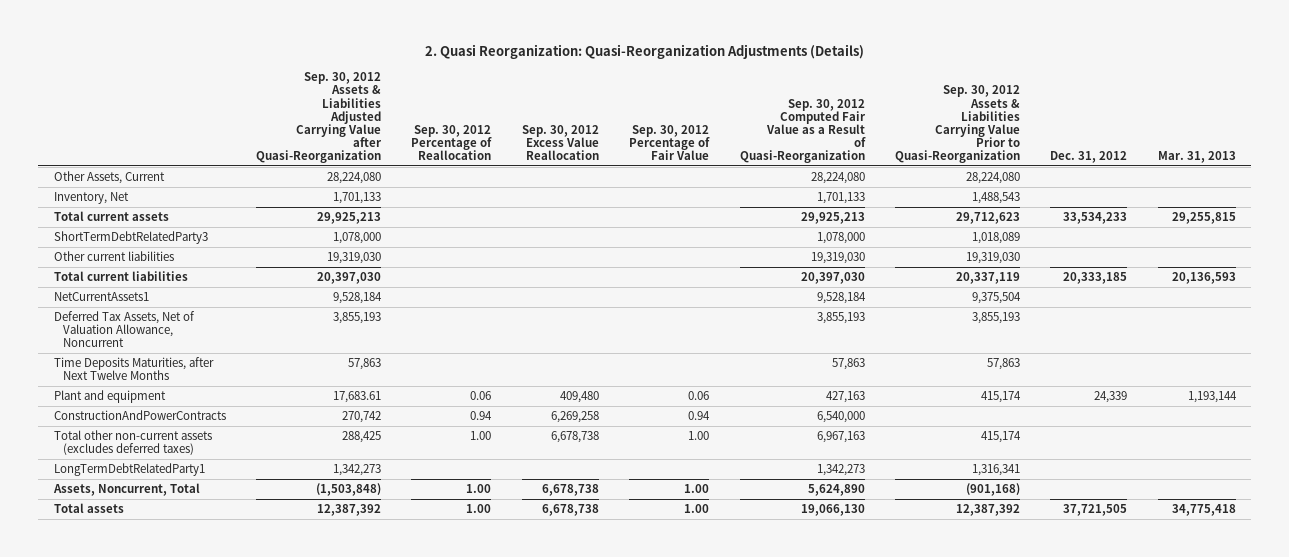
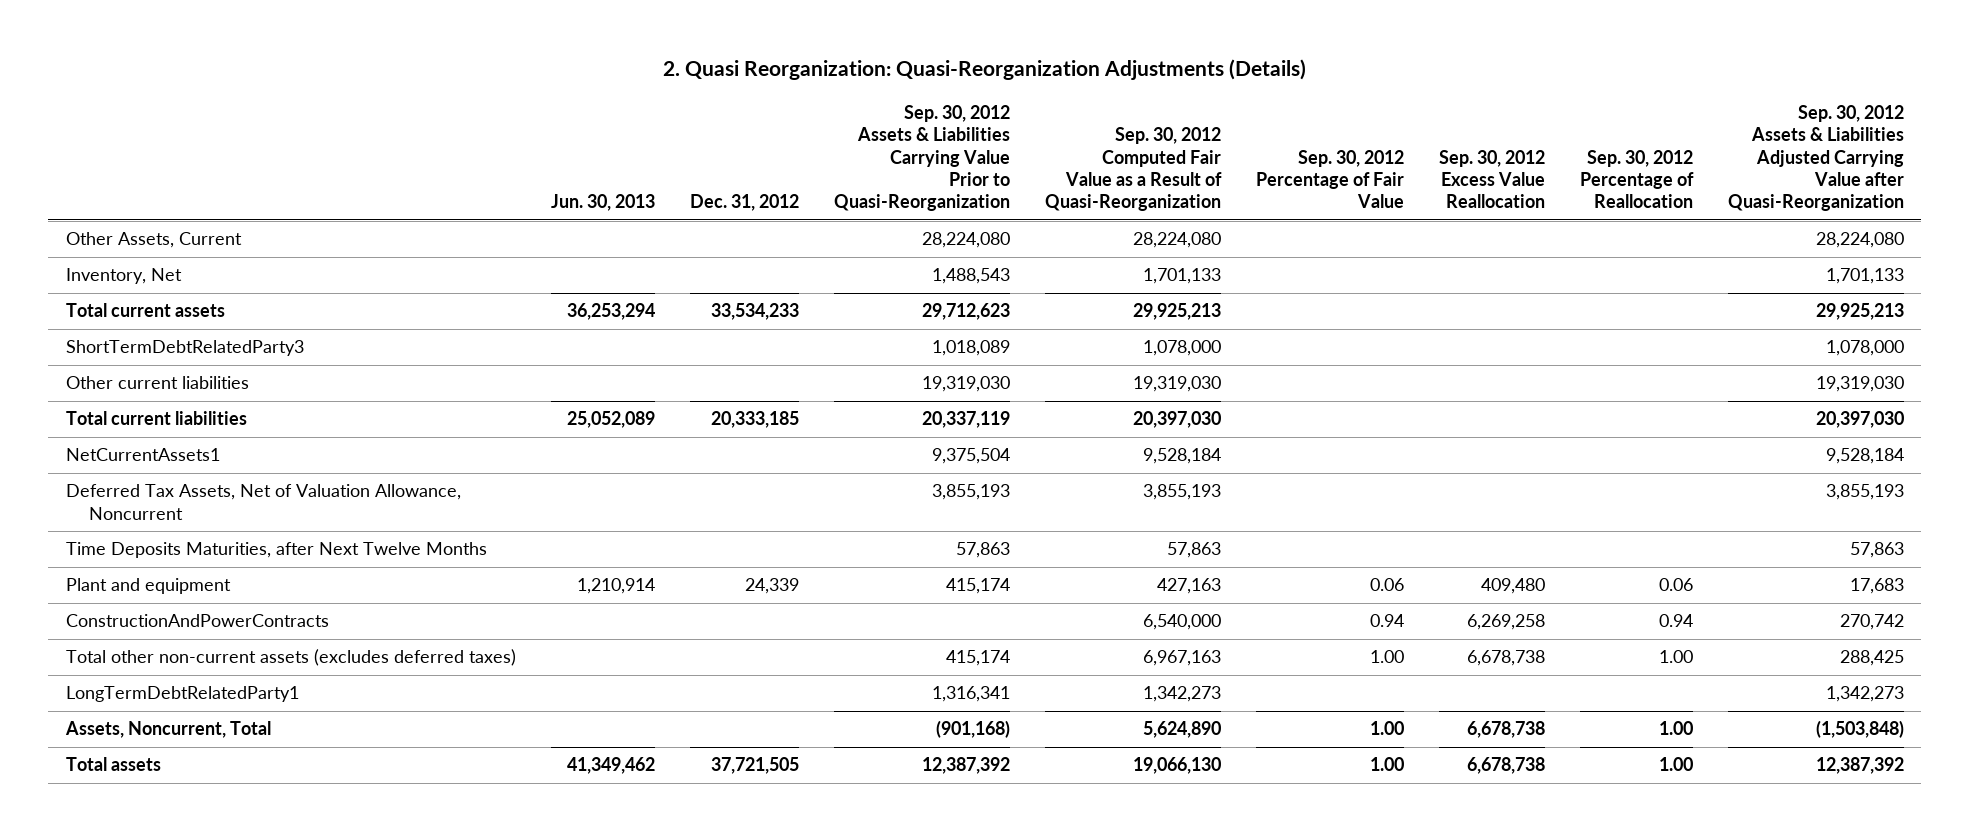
[1157,150,1236,163] Mar. 31, 2013 -> none
none -> [550,194,655,212] Jun. 30, 2013
[333,390,382,403] 17,683.61 -> [1849,578,1904,595] 17,683

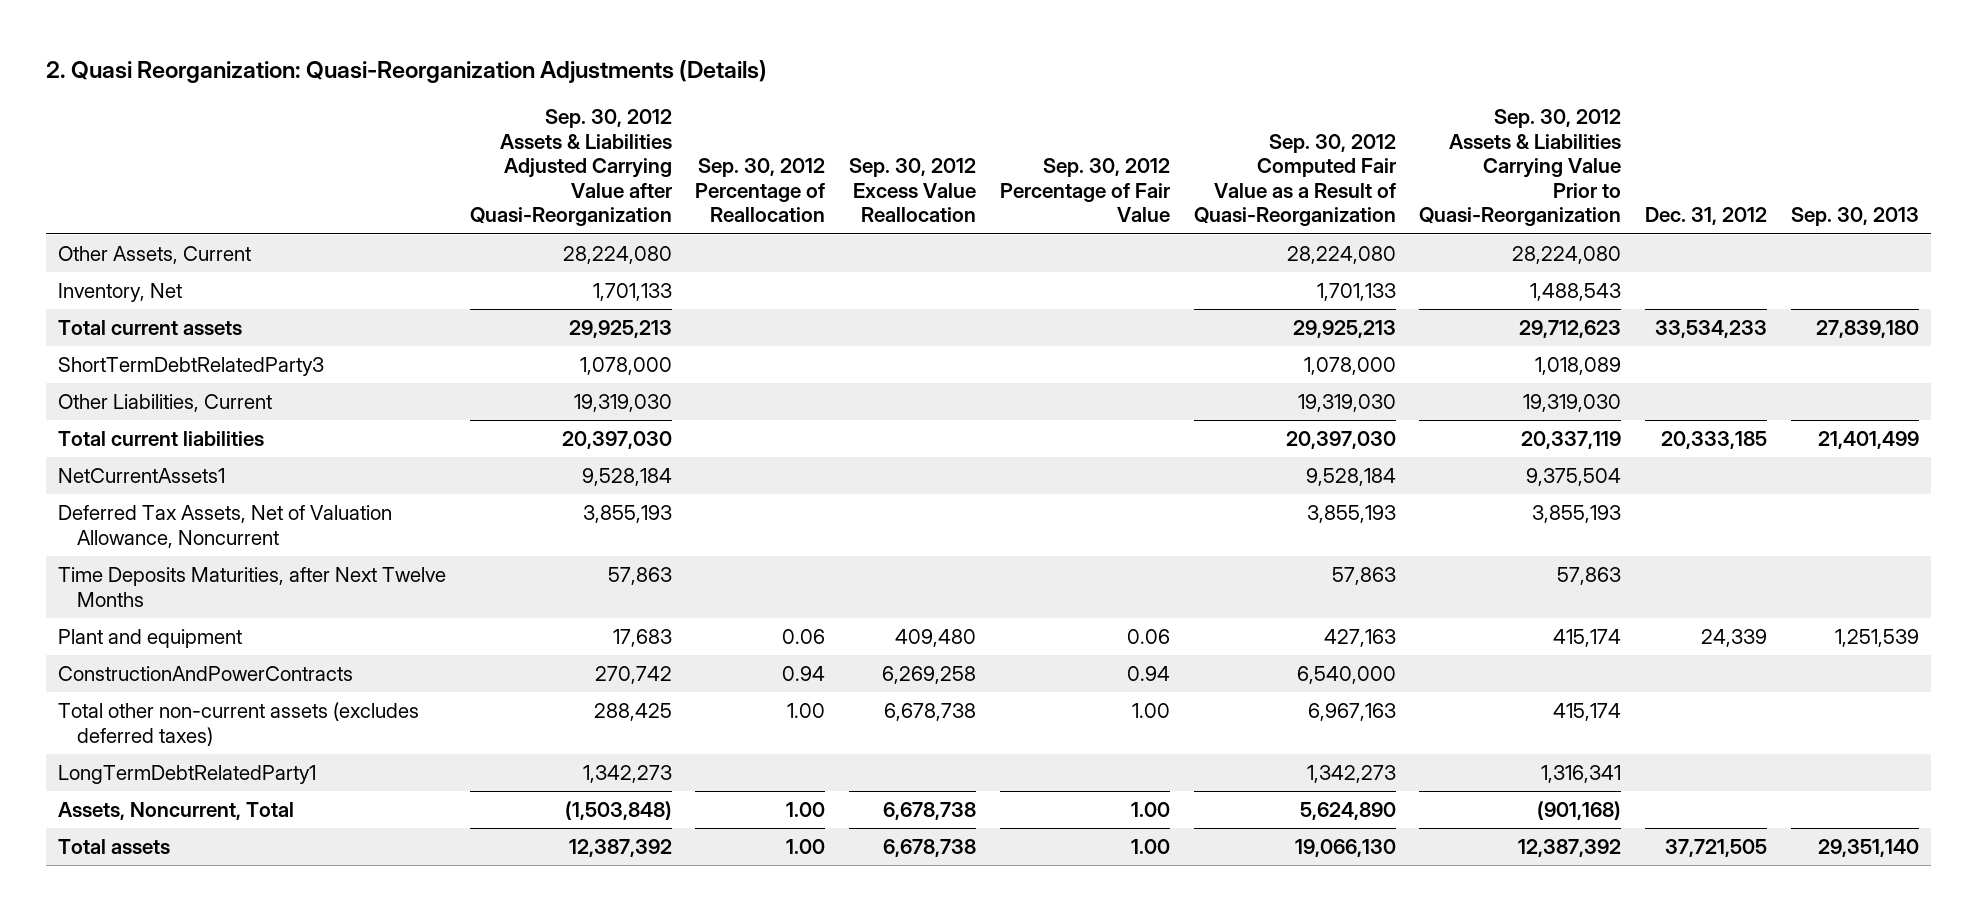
[550,194,655,212] Jun. 30, 2013 -> none
none -> [1790,207,1919,227] Sep. 30, 2013
[65,376,249,390] Other current liabilities -> [57,394,272,413] Other Liabilities, Current

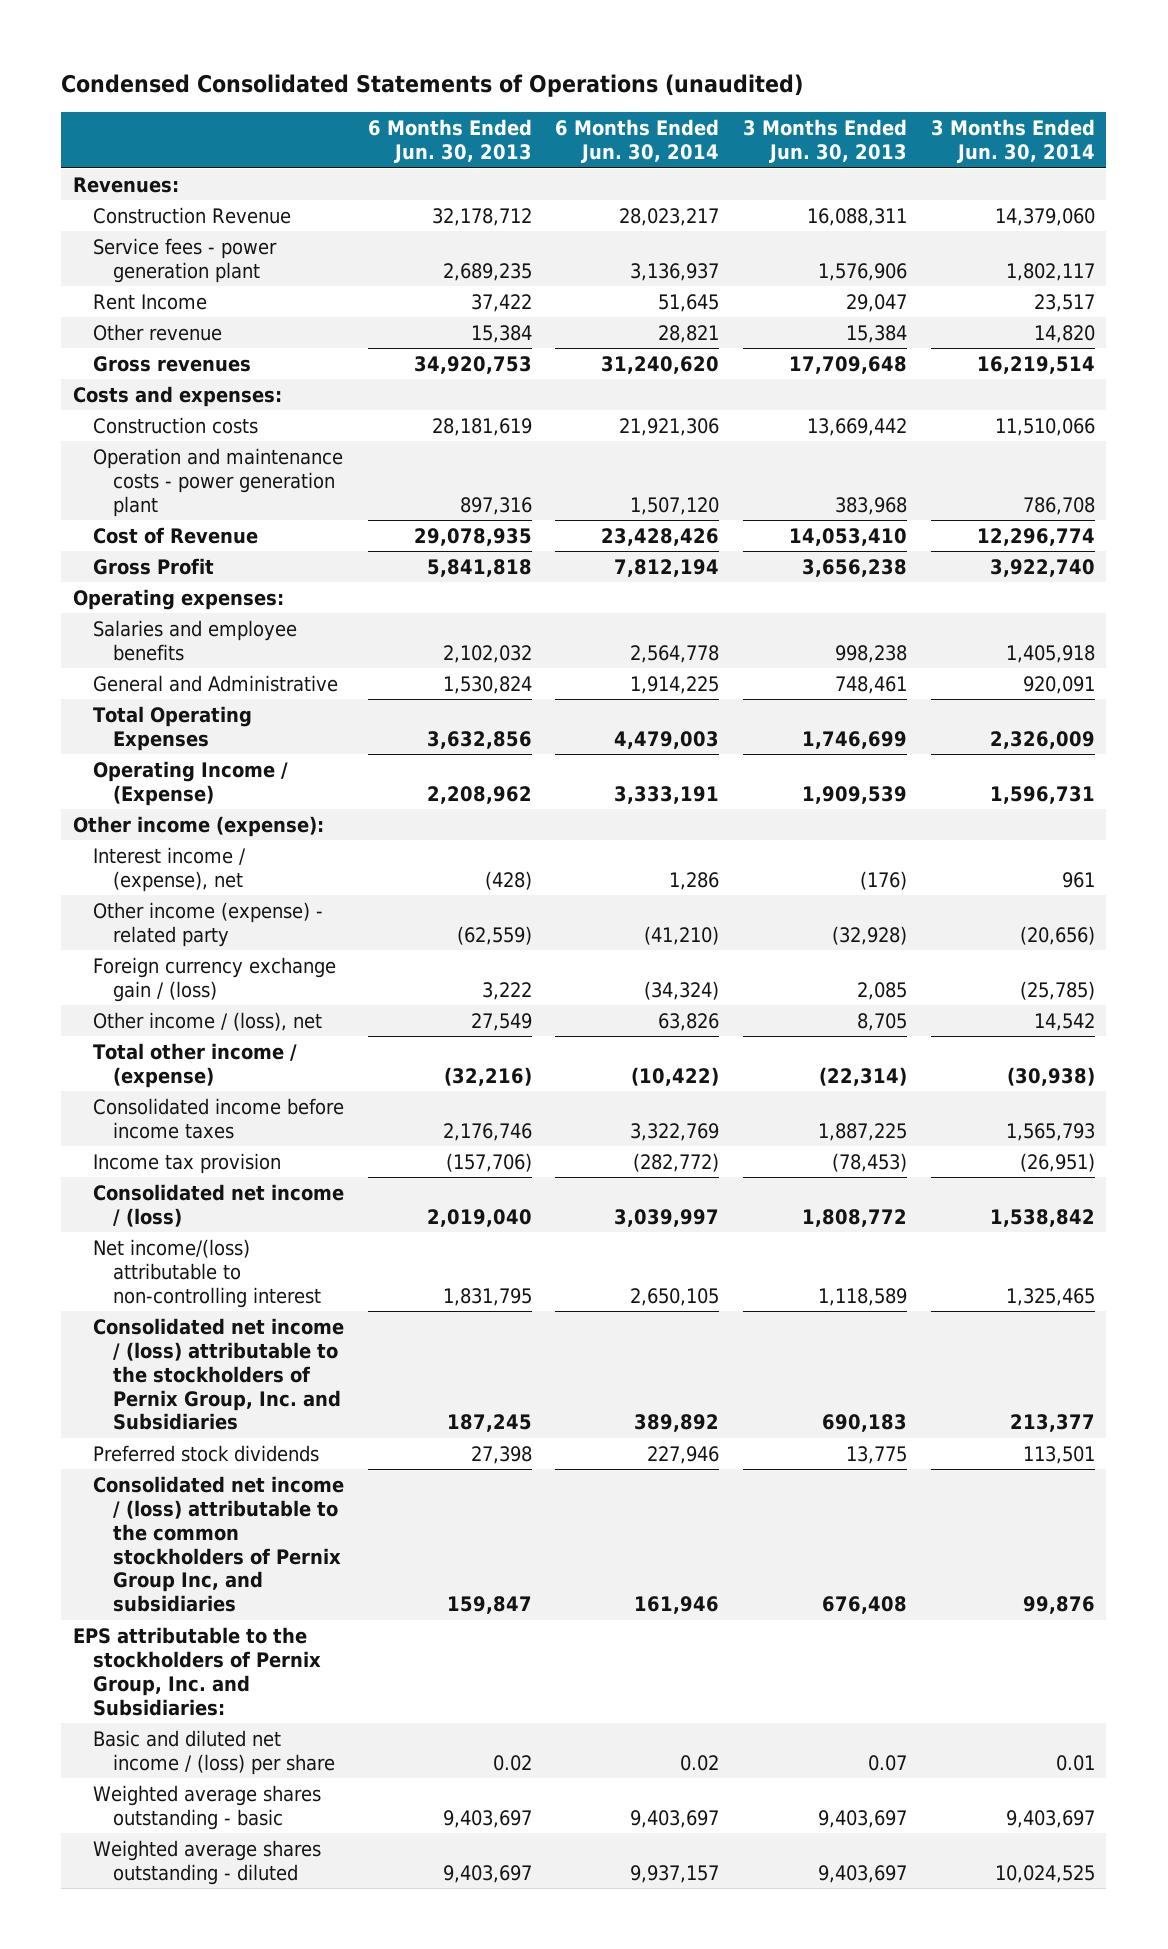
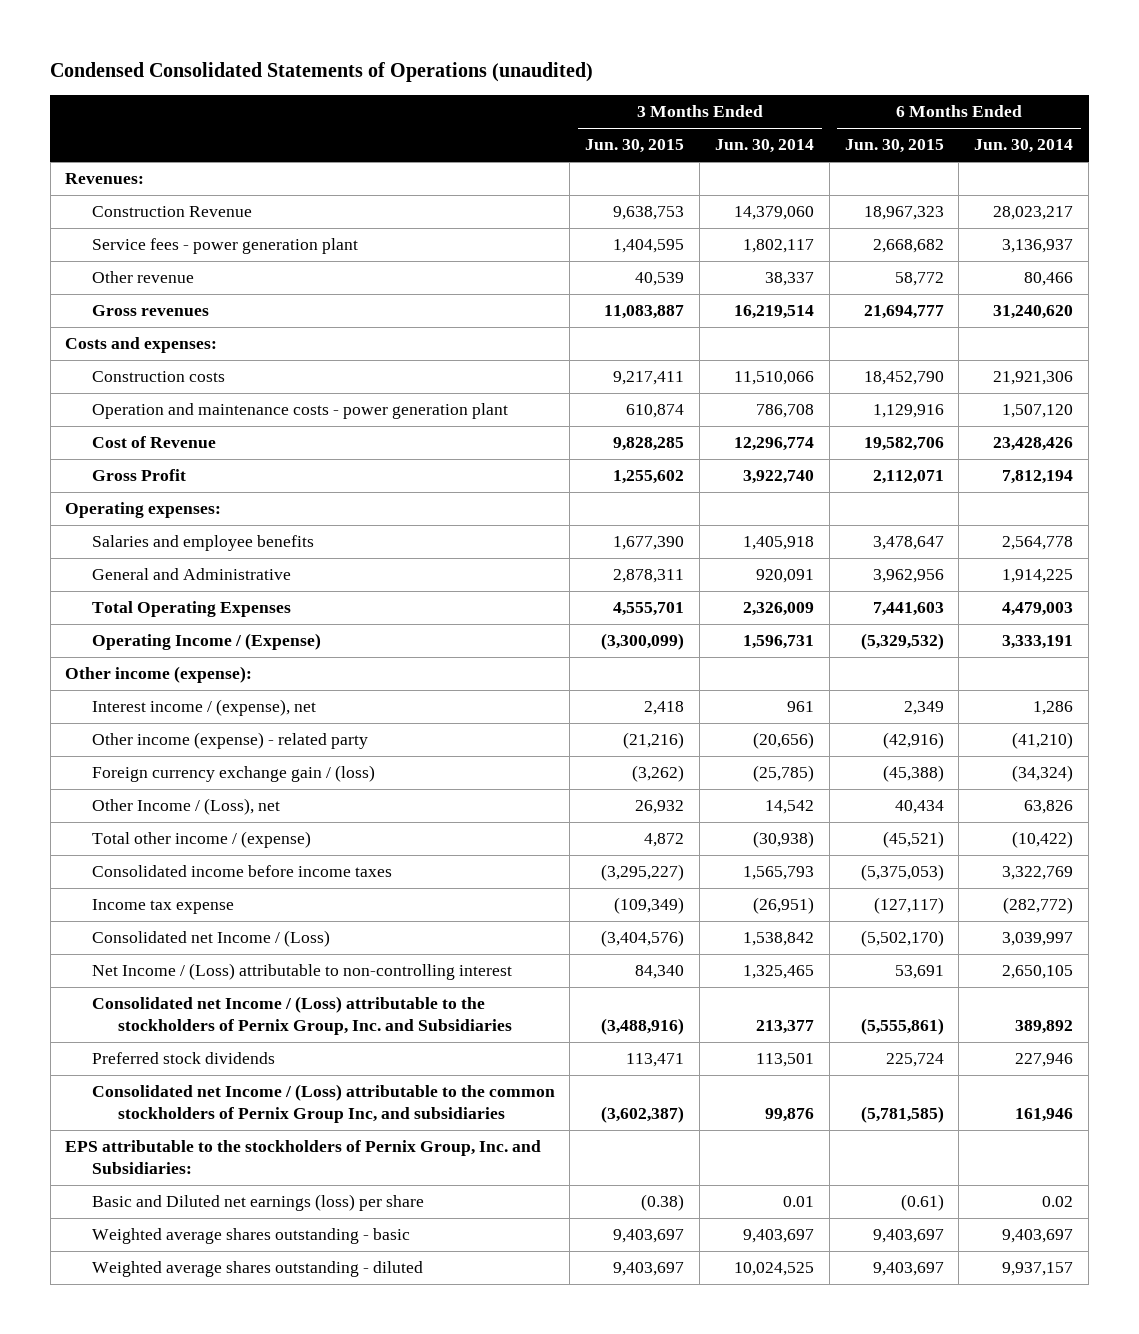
[367,119,532,164] 6 Months Ended Jun. 30, 2013 -> none
[742,119,907,164] 3 Months Ended Jun. 30, 2013 -> none
none -> [585,139,685,154] Jun. 30, 2015
none -> [844,139,944,154] Jun. 30, 2015
[93,294,208,311] Rent Income -> none
[658,325,720,344] 28,821 -> [1024,272,1074,287] 80,466
[1033,325,1095,344] 14,820 -> [764,272,814,287] 38,337
[93,1012,323,1032] Other income / (loss), net -> [91,798,280,816] Other Income / (Loss), net
[93,1153,282,1175] Income tax provision -> [91,899,234,915] Income tax expense
[93,1184,345,1227] Consolidated net income / (loss) -> [91,930,330,948] Consolidated net Income / (Loss)
[93,1239,321,1308] Net income/(loss) attributable to non-controlling interest -> [91,963,512,981] Net Income / (Loss) attributable to non-controlling interest
[93,1318,345,1431] Consolidated net income / (loss) attributable to the stockholders of Pernix Group, Inc. and Subsidiaries -> [91,996,512,1036] Consolidated net Income / (Loss) attributable to the stockholders of Pernix Group, Inc. and Subsidiaries
[93,1476,345,1613] Consolidated net income / (loss) attributable to the common stockholders of Pernix Group Inc, and subsidiaries -> [91,1084,555,1124] Consolidated net Income / (Loss) attributable to the common stockholders of Pernix Group Inc, and subsidiaries
[93,1730,335,1775] Basic and diluted net income / (loss) per share -> [91,1194,424,1212] Basic and Diluted net earnings (loss) per share

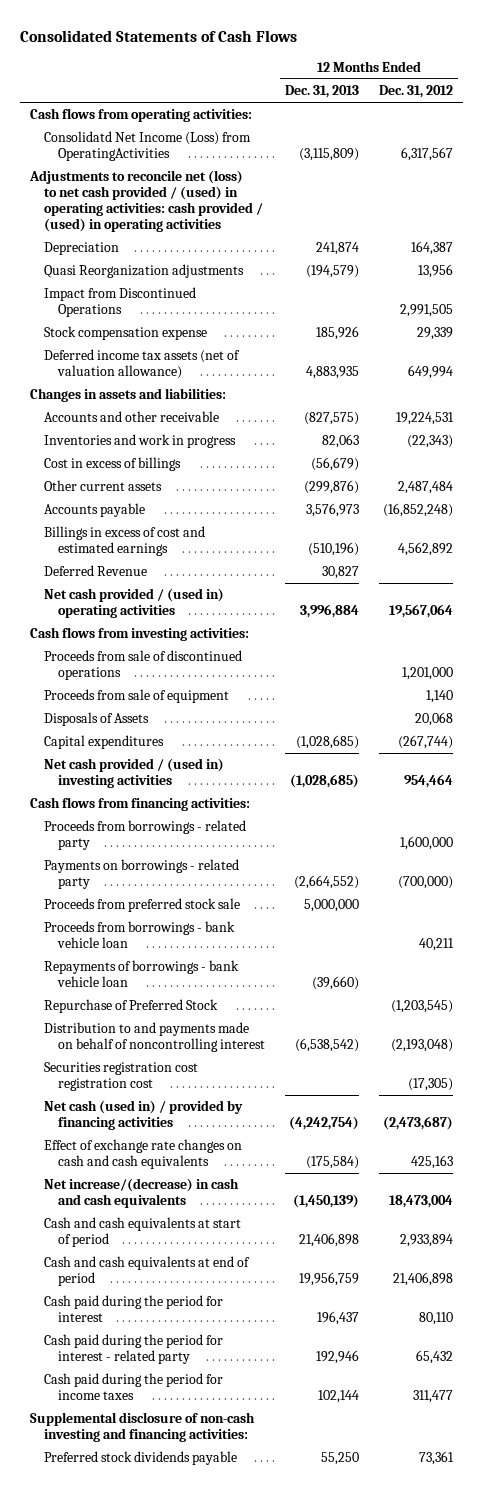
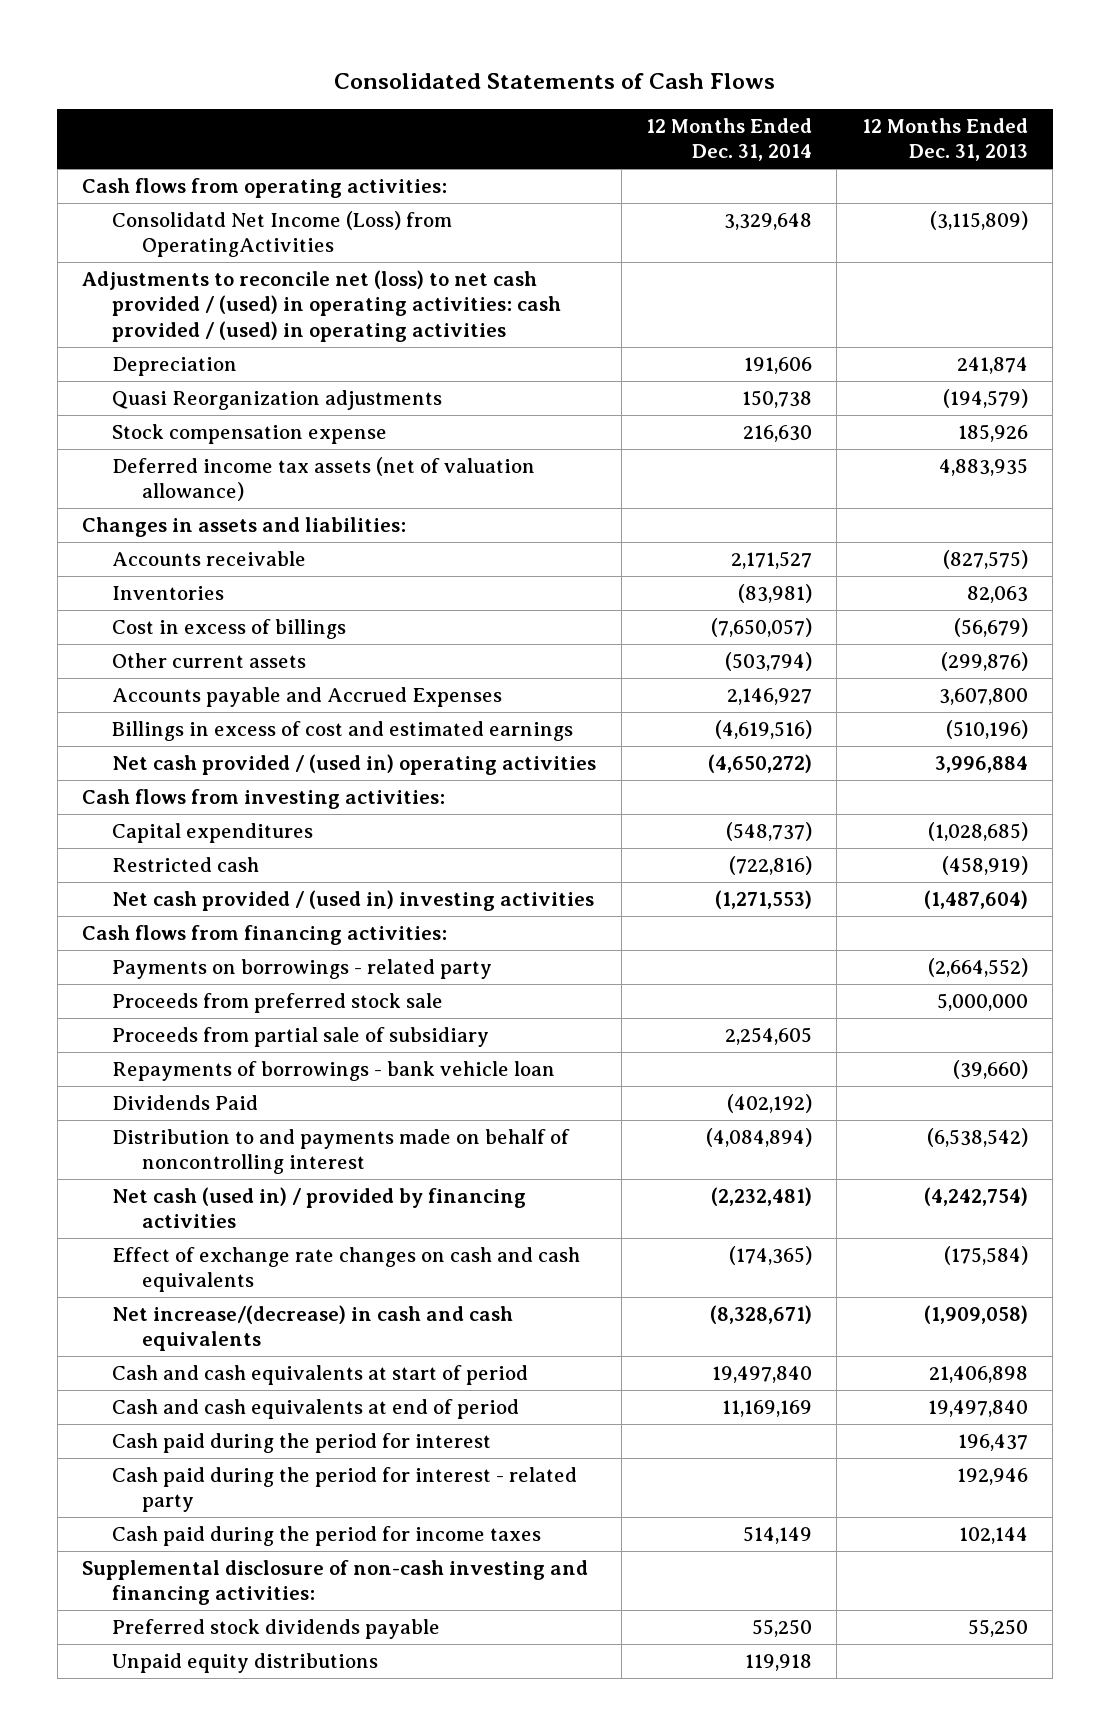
[378,85,453,99] Dec. 31, 2012 -> none
none -> [645,117,812,162] 12 Months Ended Dec. 31, 2014
[44,287,197,318] Impact from Discontinued Operations -> none
[44,411,220,423] Accounts and other receivable -> [112,550,307,566] Accounts receivable
[44,434,237,449] Inventories and work in progress -> [112,585,225,600] Inventories
[44,503,146,518] Accounts payable -> [112,686,503,707] Accounts payable and Accrued Expenses
[305,503,359,518] 3,576,973 -> [938,687,1028,705] 3,607,800
[44,565,148,577] Deferred Revenue -> none
[44,650,243,681] Proceeds from sale of discontinued operations -> none
[44,689,230,704] Proceeds from sale of equipment -> none
[44,712,150,727] Disposals of Assets -> none
none -> [112,856,260,872] Restricted cash
[289,774,359,789] (1,028,685) -> [923,889,1028,909] (1,487,604)
[44,820,247,851] Proceeds from borrowings - related party -> none
[44,921,236,949] Proceeds from borrowings - bank vehicle loan -> none
none -> [112,1026,490,1047] Proceeds from partial sale of subsidiary
[44,999,219,1014] Repurchase of Preferred Stock -> none
none -> [112,1094,259,1110] Dividends Paid
[44,1062,199,1092] Securities registration cost registration cost -> none
[292,1194,359,1209] (1,450,139) -> [923,1304,1028,1324] (1,909,058)
[298,1272,359,1287] 19,956,759 -> [927,1399,1028,1417] 19,497,840
none -> [112,1652,379,1673] Unpaid equity distributions

